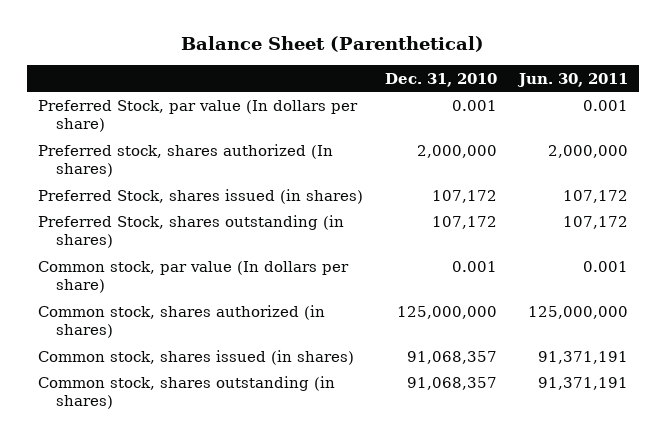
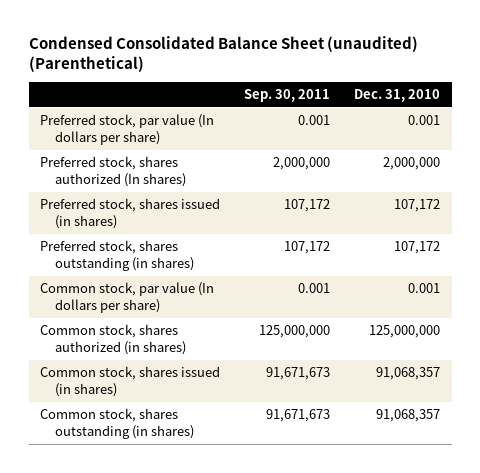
[180,36,484,53] Balance Sheet (Parenthetical) -> [28,35,418,72] Condensed Consolidated Balance Sheet (unaudited) (Parenthetical)
[516,72,628,87] Jun. 30, 2011 -> none
none -> [244,89,331,103] Sep. 30, 2011
[37,99,358,133] Preferred Stock, par value (In dollars per share) -> [40,114,215,146] Preferred stock, par value (In dollars per share)
[37,188,363,204] Preferred Stock, shares issued (in shares) -> [40,198,221,230] Preferred stock, shares issued (in shares)
[37,214,344,249] Preferred Stock, shares outstanding (in shares) -> [40,240,195,272] Preferred stock, shares outstanding (in shares)

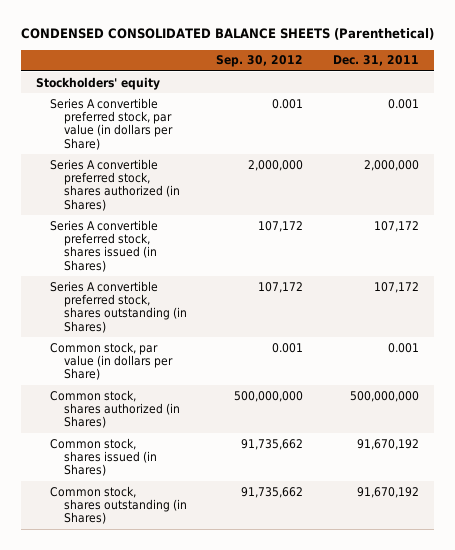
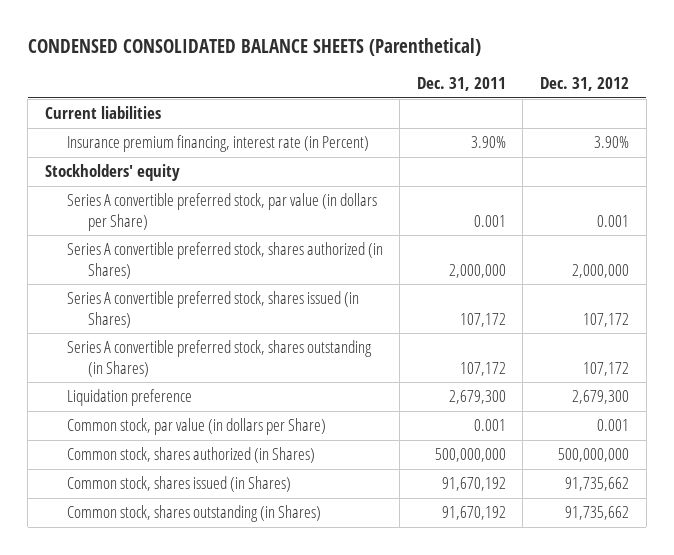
[216,55,304,68] Sep. 30, 2012 -> none
none -> [540,77,630,92] Dec. 31, 2012
none -> [44,106,161,120] Current liabilities
none -> [66,135,369,153] Insurance premium financing, interest rate (in Percent)
none -> [66,389,192,407] Liquidation preference

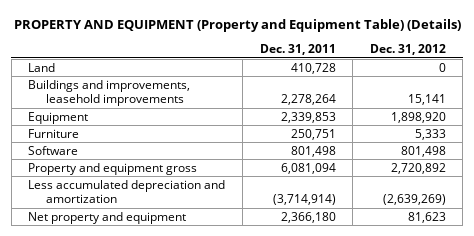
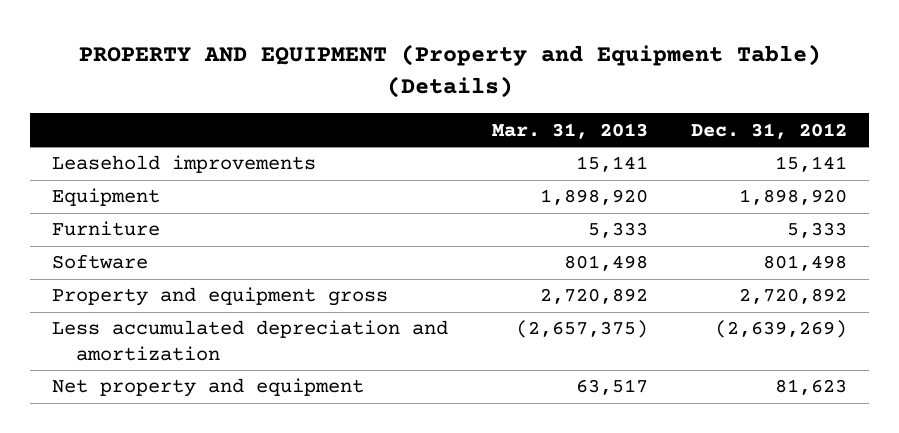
[259,44,336,56] Dec. 31, 2011 -> none
none -> [491,122,648,139] Mar. 31, 2013
[28,62,56,72] Land -> none
[28,79,191,107] Buildings and improvements, leasehold improvements -> [51,155,316,174] Leasehold improvements

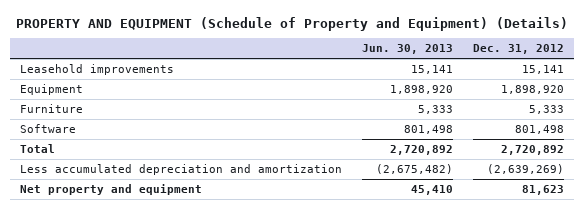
[78,44,821,98] PROPERTY AND EQUIPMENT (Property and Equipment Table) (Details) -> [16,16,569,31] PROPERTY AND EQUIPMENT (Schedule of Property and Equipment) (Details)
[491,122,648,139] Mar. 31, 2013 -> none
none -> [362,44,454,55] Jun. 30, 2013
[51,287,388,307] Property and equipment gross -> [20,143,56,153] Total

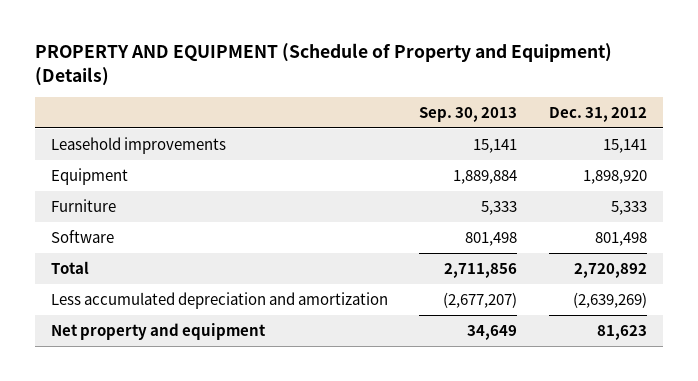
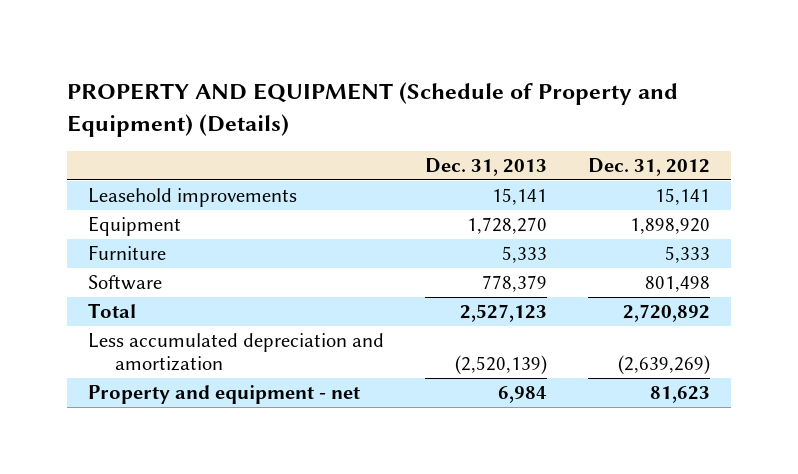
[419,106,518,122] Sep. 30, 2013 -> none
none -> [425,157,548,176] Dec. 31, 2013
[50,322,266,340] Net property and equipment -> [87,384,360,404] Property and equipment - net

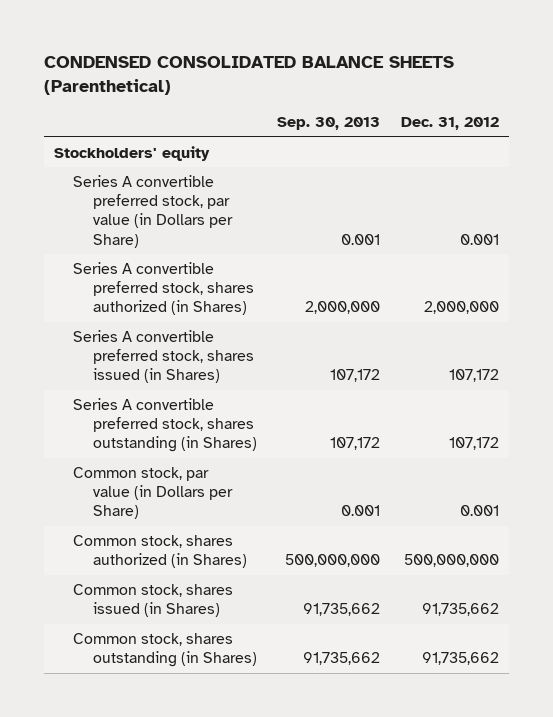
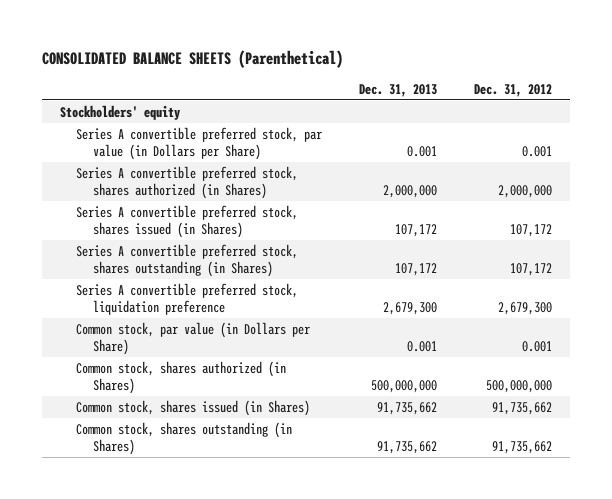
[43,55,454,95] CONDENSED CONSOLIDATED BALANCE SHEETS (Parenthetical) -> [41,49,343,68] CONSOLIDATED BALANCE SHEETS (Parenthetical)
[277,117,381,131] Sep. 30, 2013 -> none
none -> [359,83,438,97] Dec. 31, 2013
none -> [76,283,299,316] Series A convertible preferred stock, liquidation preference

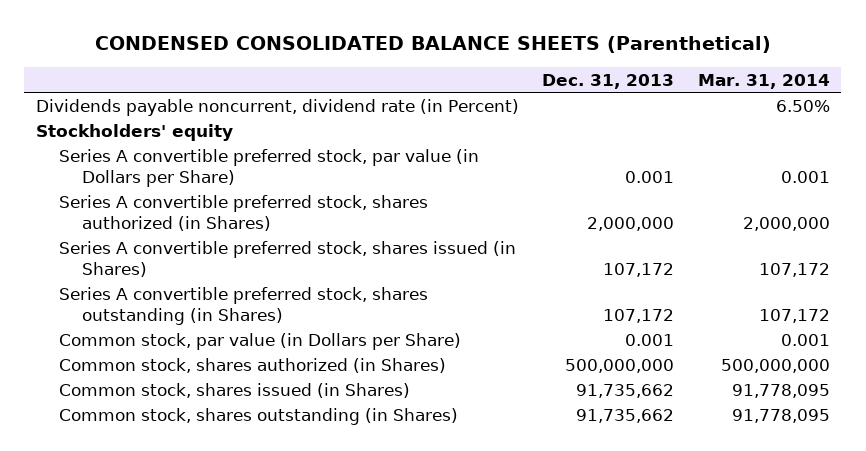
[41,49,343,68] CONSOLIDATED BALANCE SHEETS (Parenthetical) -> [94,36,771,54] CONDENSED CONSOLIDATED BALANCE SHEETS (Parenthetical)
[473,83,552,97] Dec. 31, 2012 -> none
none -> [697,73,830,89] Mar. 31, 2014
none -> [35,98,519,116] Dividends payable noncurrent, dividend rate (in Percent)
[76,283,299,316] Series A convertible preferred stock, liquidation preference -> none

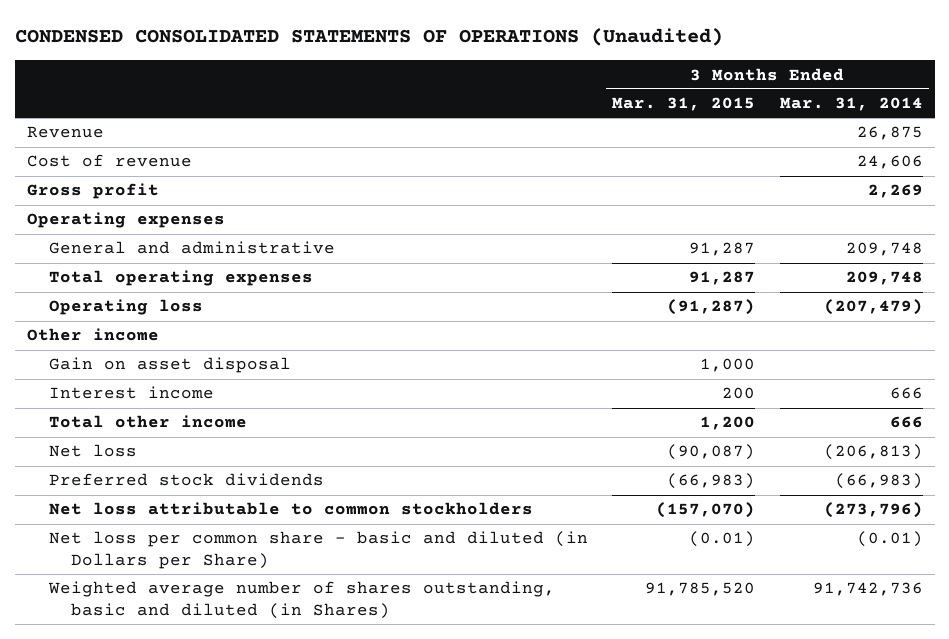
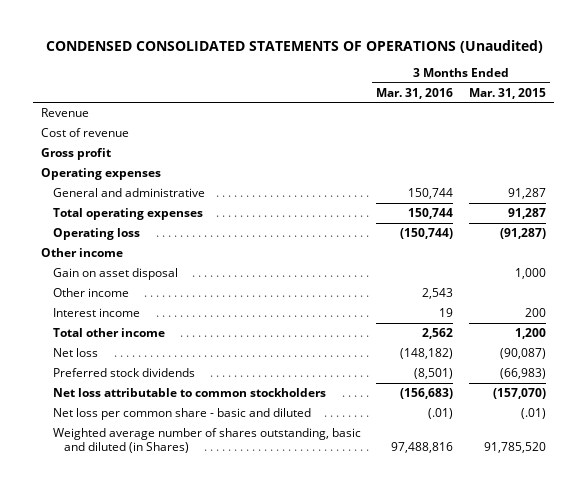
[779,97,923,112] Mar. 31, 2014 -> none
none -> [376,87,454,99] Mar. 31, 2016
none -> [52,287,129,297] Other income
[49,531,589,569] Net loss per common share - basic and diluted (in Dollars per Share) -> [52,407,311,420] Net loss per common share - basic and diluted
[689,531,756,548] (0.01) -> [521,407,547,419] (.01)

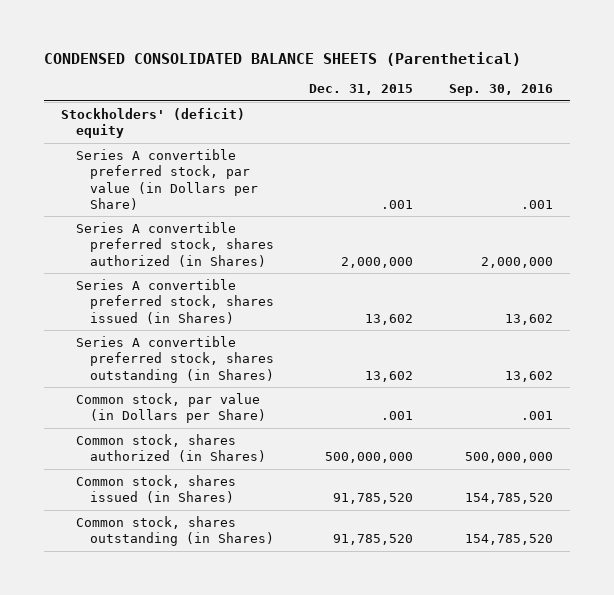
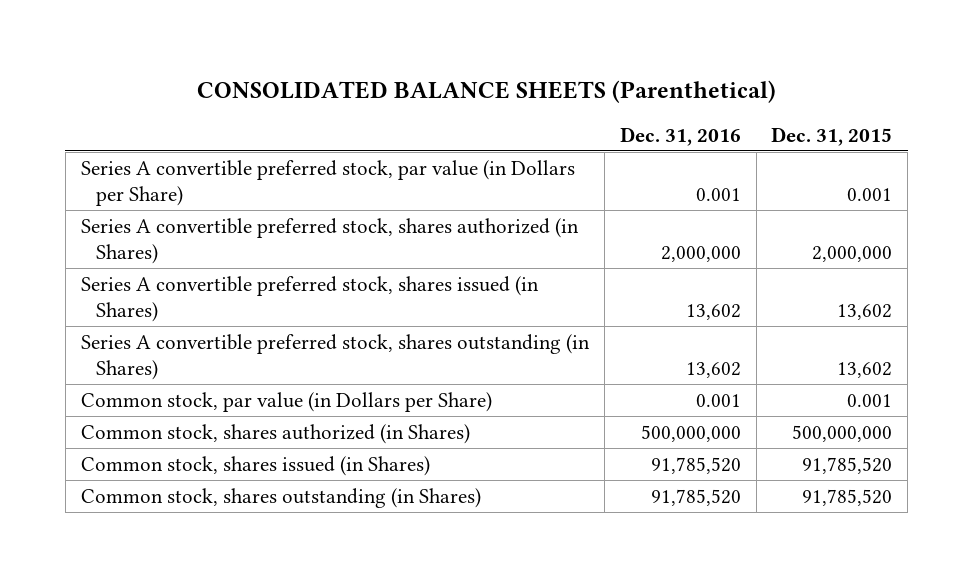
[43,51,521,66] CONDENSED CONSOLIDATED BALANCE SHEETS (Parenthetical) -> [196,80,776,104] CONSOLIDATED BALANCE SHEETS (Parenthetical)
[448,84,553,97] Sep. 30, 2016 -> none
none -> [619,126,741,146] Dec. 31, 2016
[61,107,246,139] Stockholders' (deficit) equity -> none
[381,199,414,209] .001 -> [847,188,893,202] 0.001
[381,411,414,421] .001 -> [847,393,893,407] 0.001

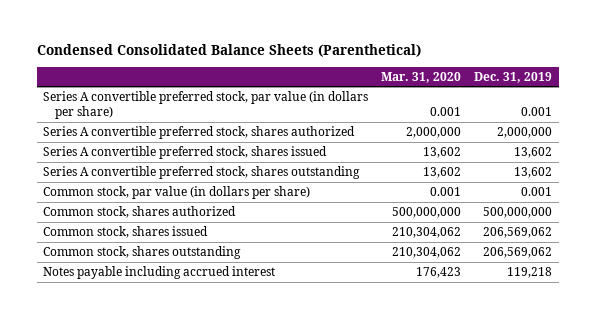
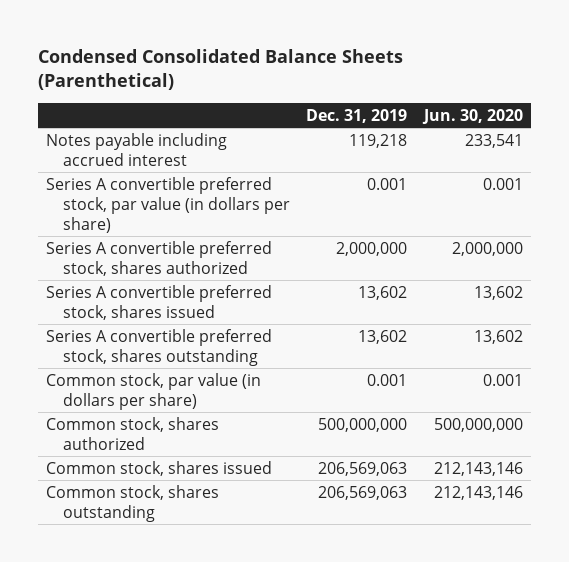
[381,71,462,83] Mar. 31, 2020 -> none
none -> [421,108,523,124] Jun. 30, 2020
[43,266,276,280] Notes payable including accrued interest -> [46,132,228,166] Notes payable including accrued interest
[483,227,553,239] 206,569,062 -> [318,461,408,476] 206,569,063
[483,247,553,259] 206,569,062 -> [318,485,408,500] 206,569,063

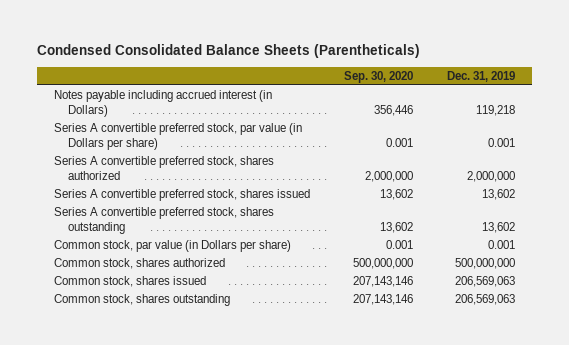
[37,48,403,91] Condensed Consolidated Balance Sheets (Parenthetical) -> [37,44,421,59] Condensed Consolidated Balance Sheets (Parentheticals)
[421,108,523,124] Jun. 30, 2020 -> none
none -> [343,70,413,83] Sep. 30, 2020
[46,132,228,166] Notes payable including accrued interest -> [54,90,273,117] Notes payable including accrued interest (in Dollars)
[46,176,290,233] Series A convertible preferred stock, par value (in dollars per share) -> [54,123,303,150] Series A convertible preferred stock, par value (in Dollars per share)
[46,372,262,410] Common stock, par value (in dollars per share) -> [54,240,292,253] Common stock, par value (in Dollars per share)

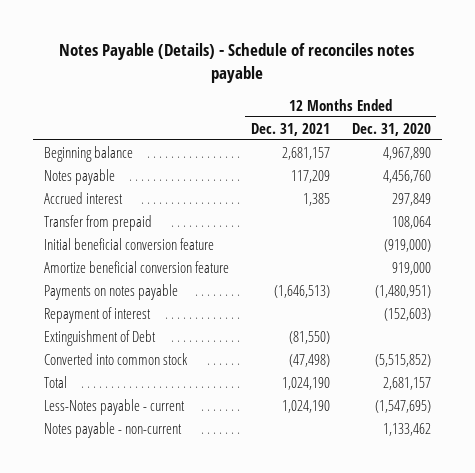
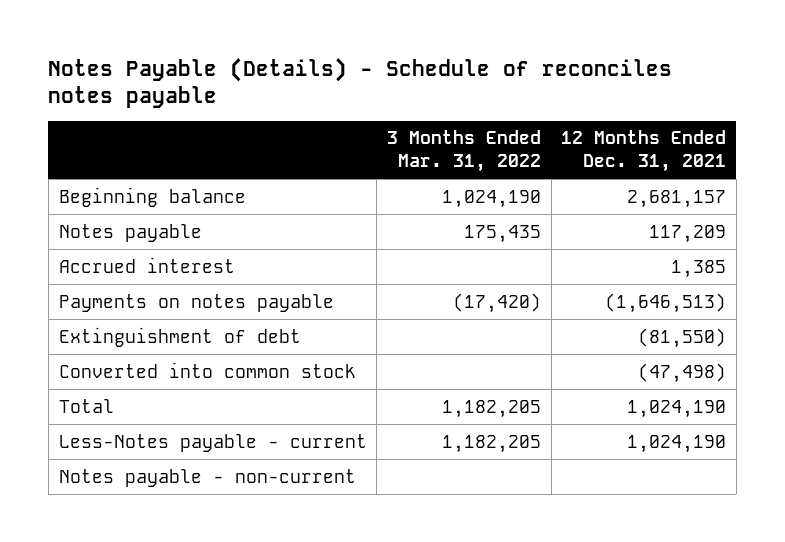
[351,122,431,136] Dec. 31, 2020 -> none
none -> [386,130,541,172] 3 Months Ended Mar. 31, 2022
[43,214,152,231] Transfer from prepaid -> none
[43,237,214,250] Initial beneficial conversion feature -> none
[43,260,229,273] Amortize beneficial conversion feature -> none
[43,306,151,323] Repayment of interest -> none
[43,329,156,346] Extinguishment of Debt -> [58,326,301,347] Extinguishment of debt

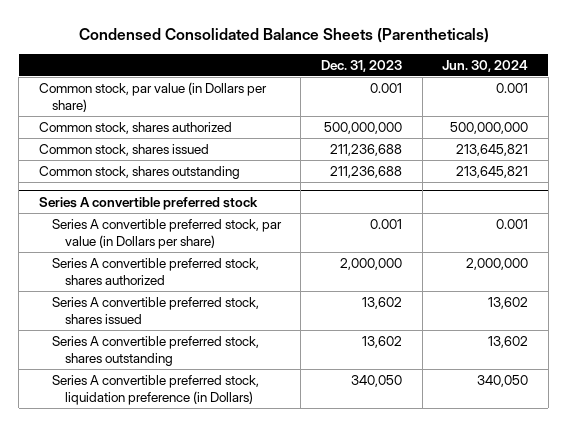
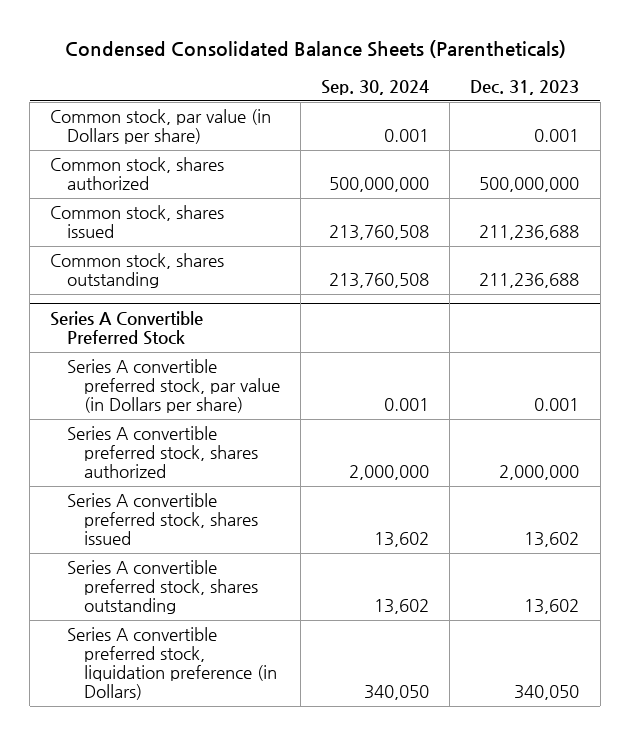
[442,59,529,72] Jun. 30, 2024 -> none
none -> [321,79,430,95] Sep. 30, 2024
[38,196,258,210] Series A convertible preferred stock -> [50,310,204,345] Series A Convertible Preferred Stock

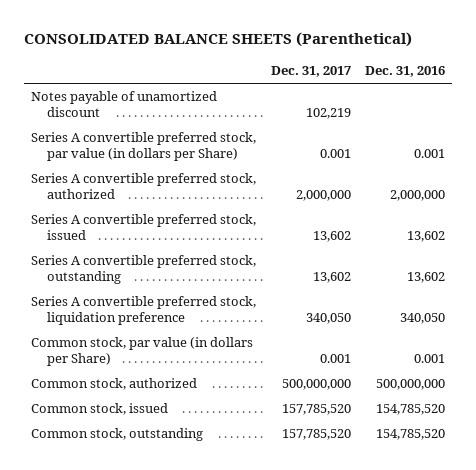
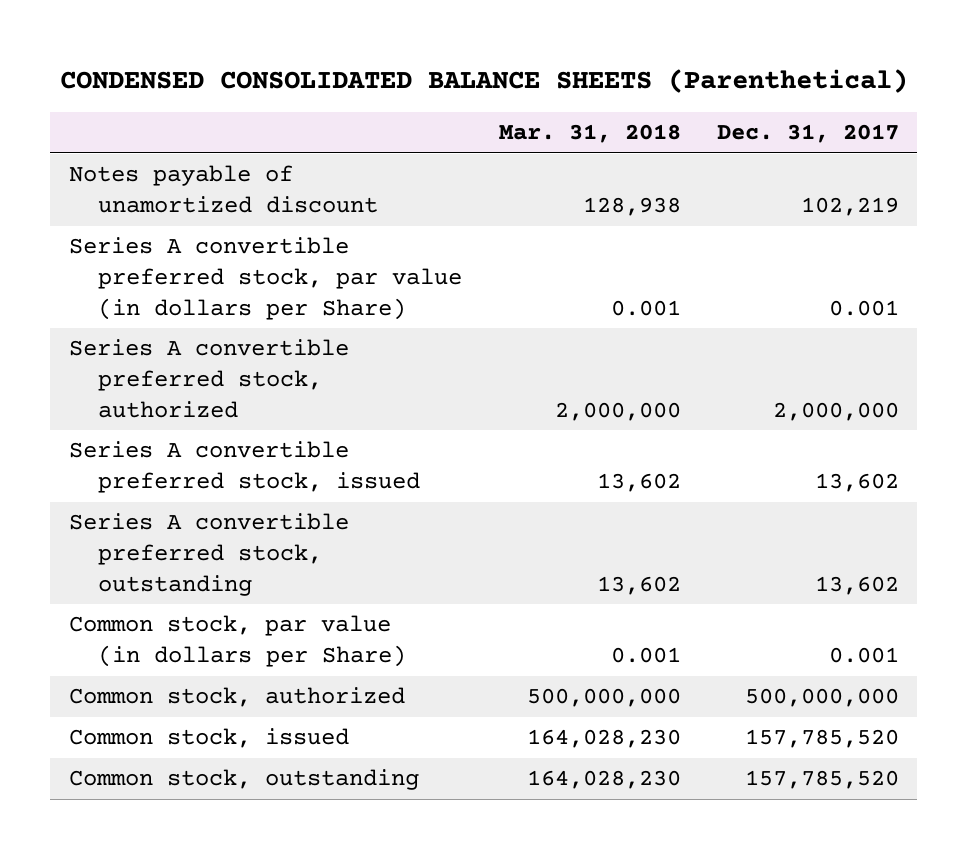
[24,32,413,48] CONSOLIDATED BALANCE SHEETS (Parenthetical) -> [59,68,908,93] CONDENSED CONSOLIDATED BALANCE SHEETS (Parenthetical)
[364,66,445,78] Dec. 31, 2016 -> none
none -> [498,124,681,144] Mar. 31, 2018
[31,296,257,325] Series A convertible preferred stock, liquidation preference -> none

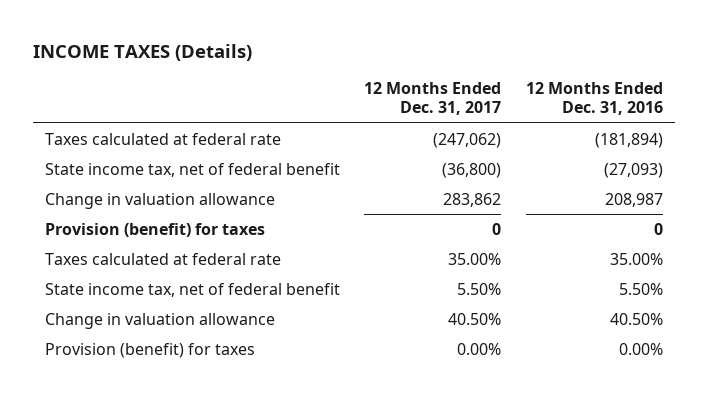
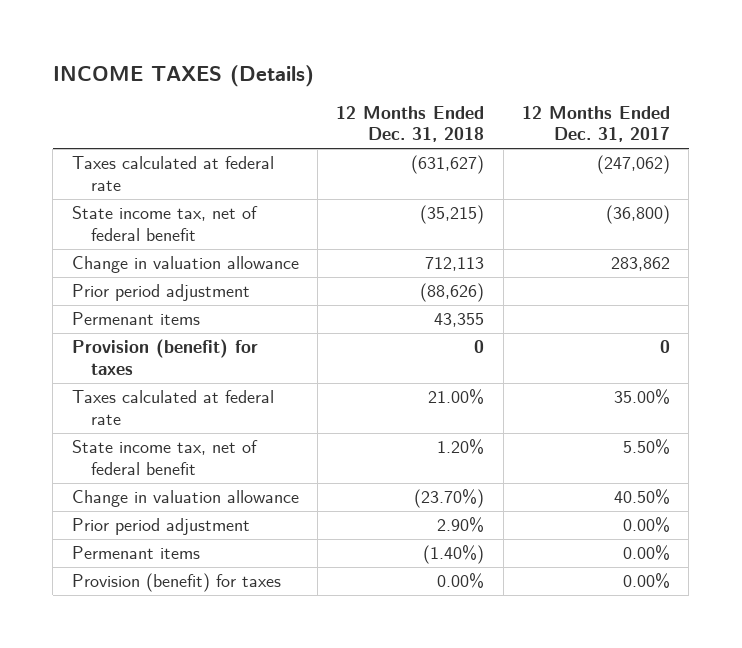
[525,82,663,116] 12 Months Ended Dec. 31, 2016 -> none
none -> [336,106,485,143] 12 Months Ended Dec. 31, 2018
none -> [71,284,250,302] Prior period adjustment
none -> [71,312,200,326] Permenant items
none -> [71,518,250,536] Prior period adjustment
none -> [71,546,200,560] Permenant items

